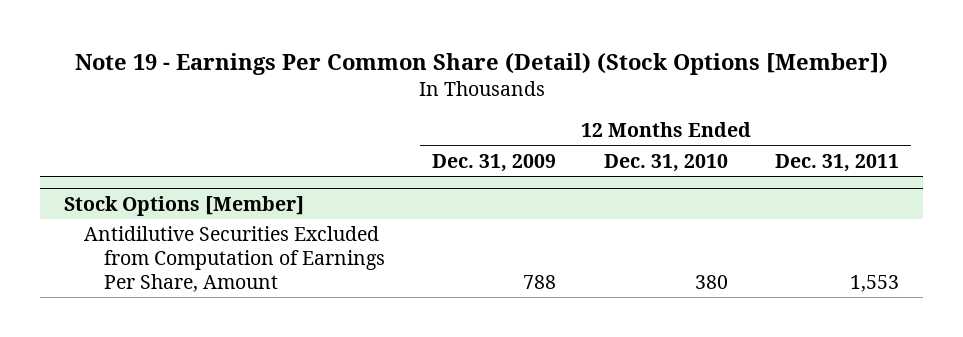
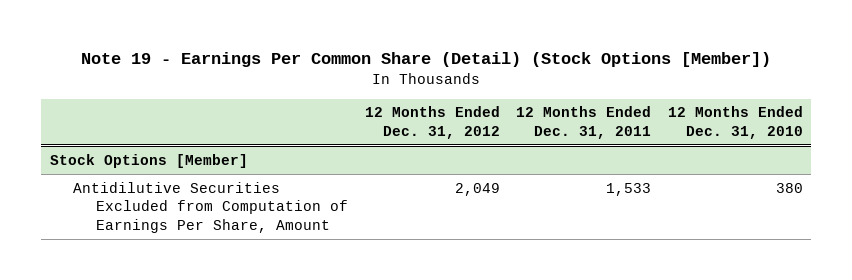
[432,153,557,172] Dec. 31, 2009 -> none
none -> [364,106,500,139] 12 Months Ended Dec. 31, 2012
[850,275,900,293] 1,553 -> [606,182,652,196] 1,533

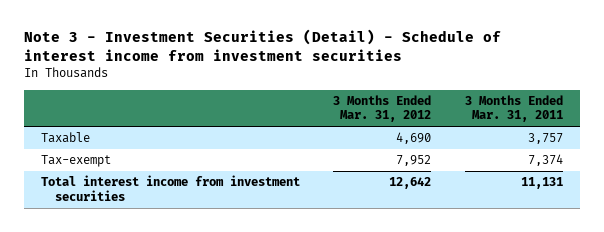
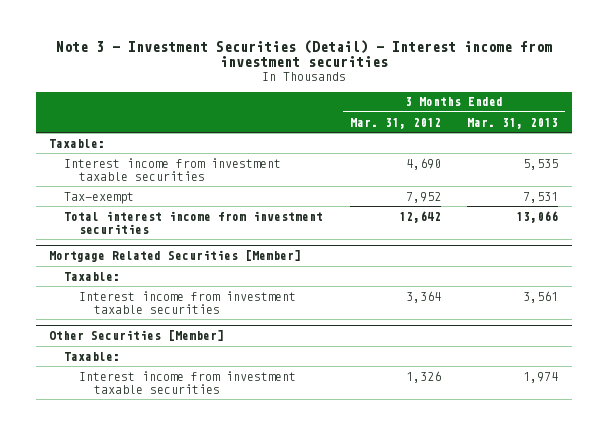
[23,29,501,62] Note 3 - Investment Securities (Detail) - Schedule of interest income from investment securities -> [55,39,552,68] Note 3 - Investment Securities (Detail) - Interest income from investment securities
[465,94,564,123] 3 Months Ended Mar. 31, 2011 -> none
none -> [467,117,559,129] Mar. 31, 2013
none -> [49,138,106,148] Taxable:
[40,132,90,144] Taxable -> [63,157,281,181] Interest income from investment taxable securities
none -> [49,250,302,263] Mortgage Related Securities [Member]
none -> [63,271,120,281] Taxable:
none -> [78,290,296,314] Interest income from investment taxable securities
none -> [49,330,225,342] Other Securities [Member]
none -> [63,351,120,361] Taxable:
none -> [78,370,296,394] Interest income from investment taxable securities

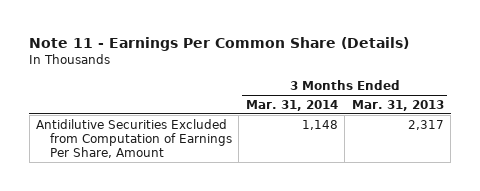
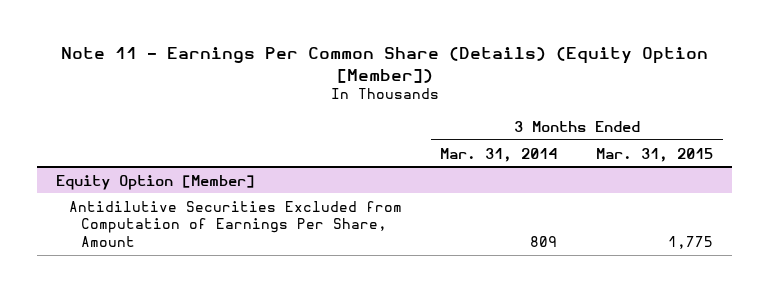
[29,37,410,52] Note 11 - Earnings Per Common Share (Details) -> [60,46,708,83] Note 11 - Earnings Per Common Share (Details) (Equity Option [Member])
[351,99,444,111] Mar. 31, 2013 -> none
none -> [595,147,713,162] Mar. 31, 2015
none -> [56,174,256,190] Equity Option [Member]
[301,119,338,130] 1,148 -> [530,235,558,247] 809

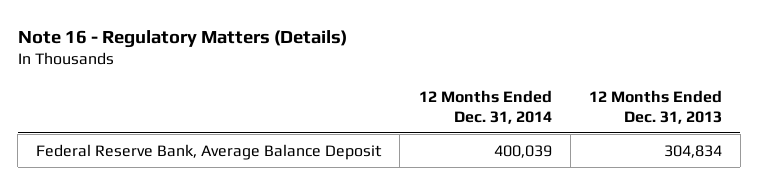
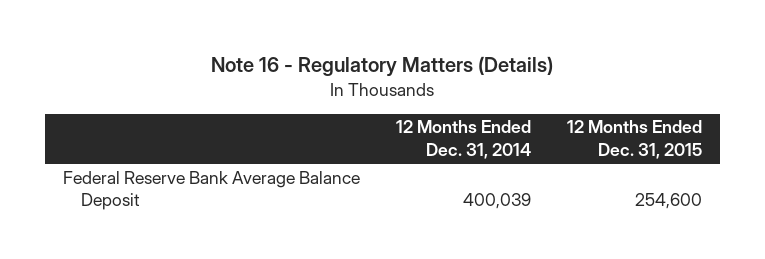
[588,89,722,124] 12 Months Ended Dec. 31, 2013 -> none
none -> [566,120,702,160] 12 Months Ended Dec. 31, 2015
[36,143,383,160] Federal Reserve Bank, Average Balance Deposit -> [62,170,360,211] Federal Reserve Bank Average Balance Deposit

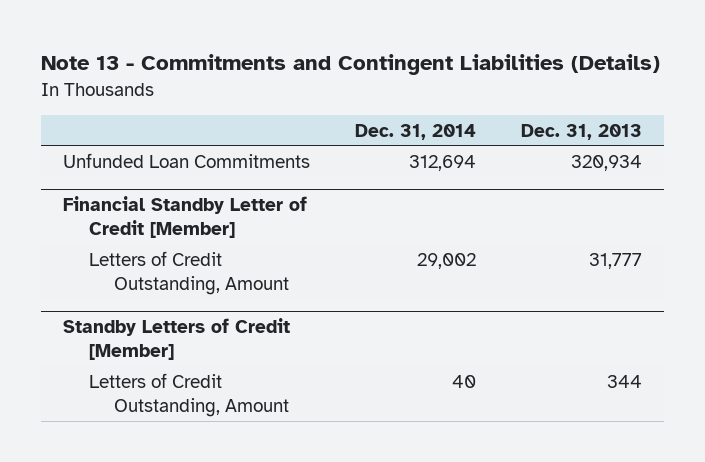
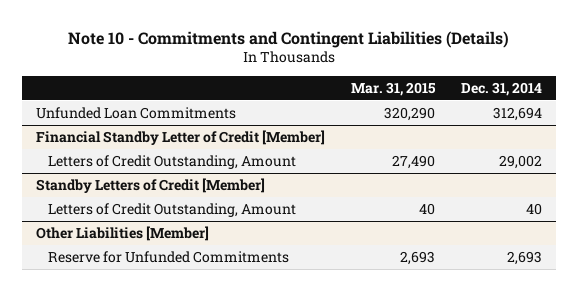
[40,54,660,76] Note 13 - Commitments and Contingent Liabilities (Details) -> [67,30,509,48] Note 10 - Commitments and Contingent Liabilities (Details)
[521,123,643,140] Dec. 31, 2013 -> none
none -> [350,82,436,97] Mar. 31, 2015
none -> [35,225,209,241] Other Liabilities [Member]
none -> [48,250,290,263] Reserve for Unfunded Commitments

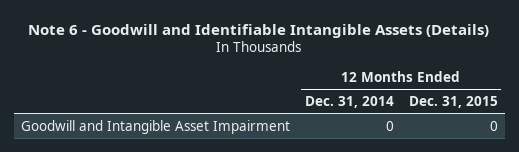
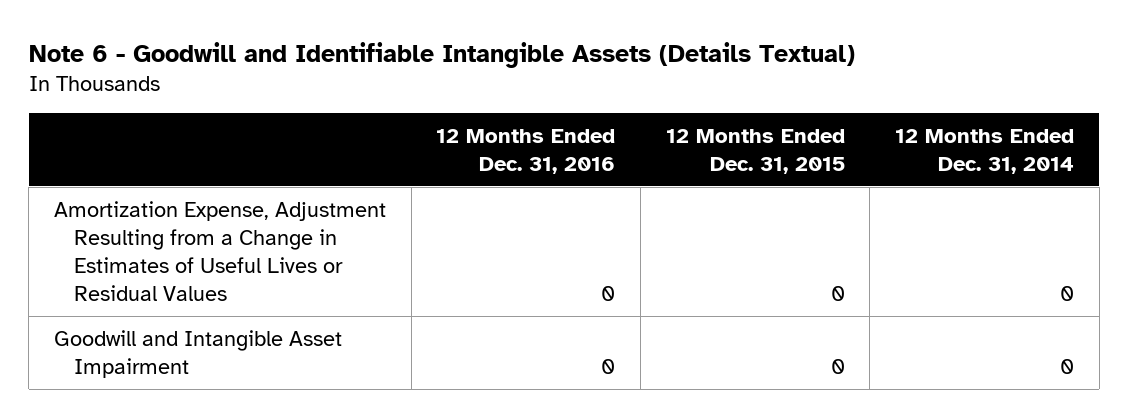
[28,23,490,38] Note 6 - Goodwill and Identifiable Intangible Assets (Details) -> [28,42,855,69] Note 6 - Goodwill and Identifiable Intangible Assets (Details Textual)
none -> [436,128,616,174] 12 Months Ended Dec. 31, 2016
none -> [54,200,387,301] Amortization Expense, Adjustment Resulting from a Change in Estimates of Useful Lives or Residual Values

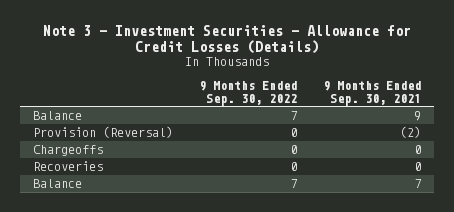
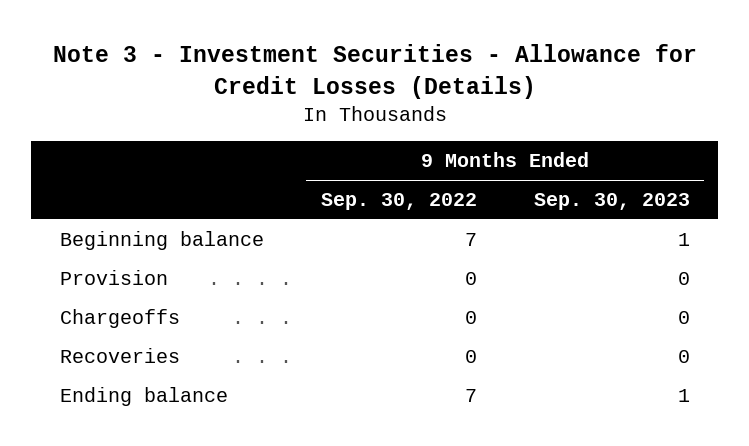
[323,81,422,106] 9 Months Ended Sep. 30, 2021 -> none
none -> [533,193,690,211] Sep. 30, 2023
[33,111,83,121] Balance -> [59,231,264,251] Beginning balance
[33,126,174,139] Provision (Reversal) -> [59,270,168,286] Provision
[33,179,83,189] Balance -> [59,387,228,407] Ending balance

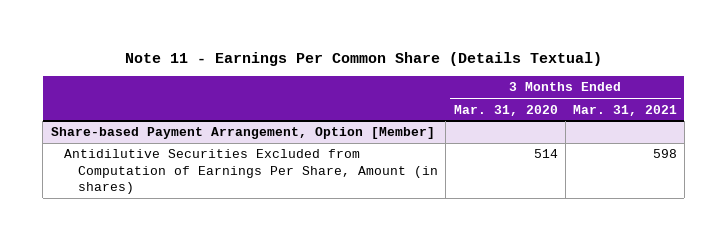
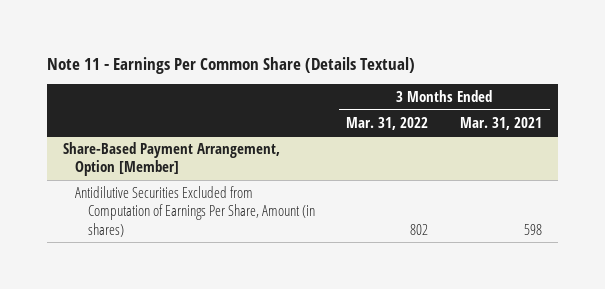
[453,104,558,116] Mar. 31, 2020 -> none
none -> [346,116,429,130] Mar. 31, 2022
[50,127,435,140] Share-based Payment Arrangement, Option [Member] -> [62,141,280,177] Share-Based Payment Arrangement, Option [Member]

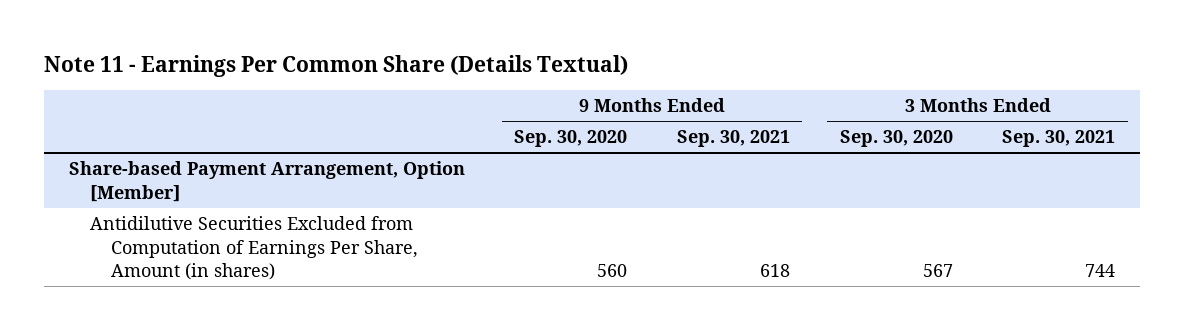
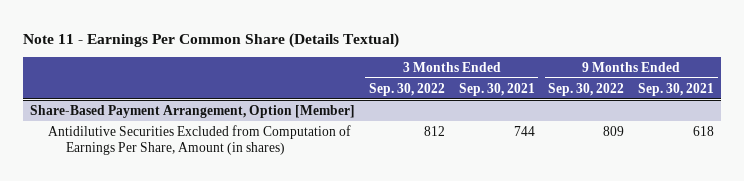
[514,130,628,148] Sep. 30, 2020 -> none
[839,130,953,148] Sep. 30, 2020 -> none
none -> [368,82,445,96] Sep. 30, 2022
none -> [548,82,625,96] Sep. 30, 2022
[68,161,465,202] Share-based Payment Arrangement, Option [Member] -> [29,104,355,118] Share-Based Payment Arrangement, Option [Member]

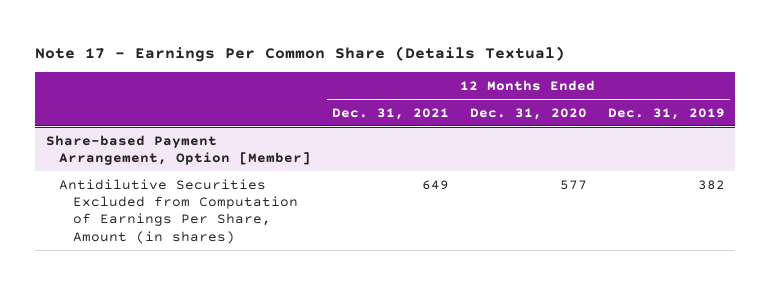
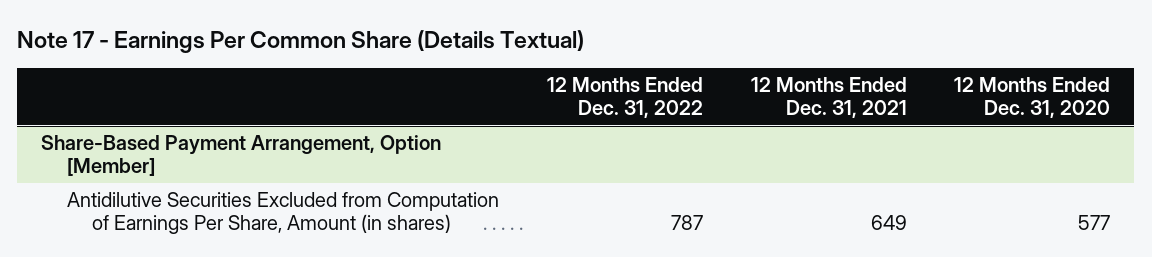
[607,107,725,120] Dec. 31, 2019 -> none
none -> [546,77,703,119] 12 Months Ended Dec. 31, 2022
[45,134,312,165] Share-based Payment Arrangement, Option [Member] -> [41,135,442,177] Share-Based Payment Arrangement, Option [Member]

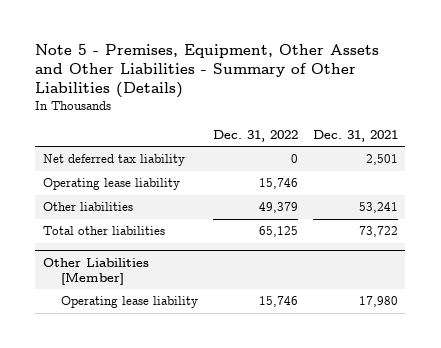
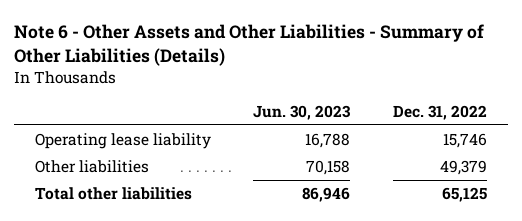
[35,43,380,99] Note 5 - Premises, Equipment, Other Assets and Other Liabilities - Summary of Other Liabilities (Details) -> [13,23,484,66] Note 6 - Other Assets and Other Liabilities - Summary of Other Liabilities (Details)
[313,129,399,142] Dec. 31, 2021 -> none
none -> [253,104,352,120] Jun. 30, 2023
[42,154,185,167] Net deferred tax liability -> none
[42,257,149,285] Other Liabilities [Member] -> none
[61,296,199,309] Operating lease liability -> none

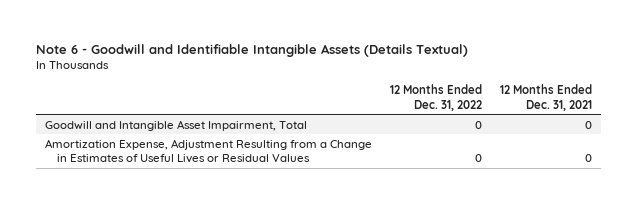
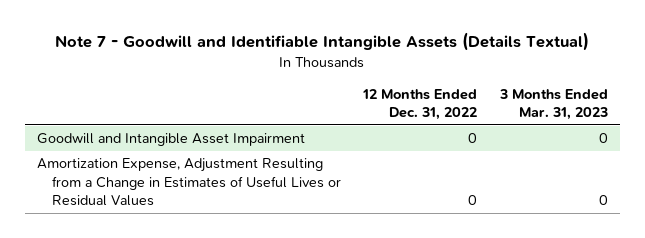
[35,43,468,57] Note 6 - Goodwill and Identifiable Intangible Assets (Details Textual) -> [55,32,590,52] Note 7 - Goodwill and Identifiable Intangible Assets (Details Textual)
[499,83,592,111] 12 Months Ended Dec. 31, 2021 -> none
none -> [499,88,609,121] 3 Months Ended Mar. 31, 2023
[44,119,307,131] Goodwill and Intangible Asset Impairment, Total -> [36,133,305,147] Goodwill and Intangible Asset Impairment

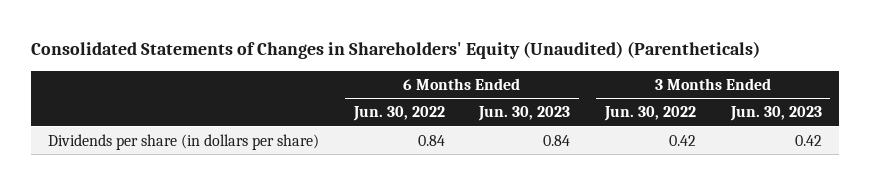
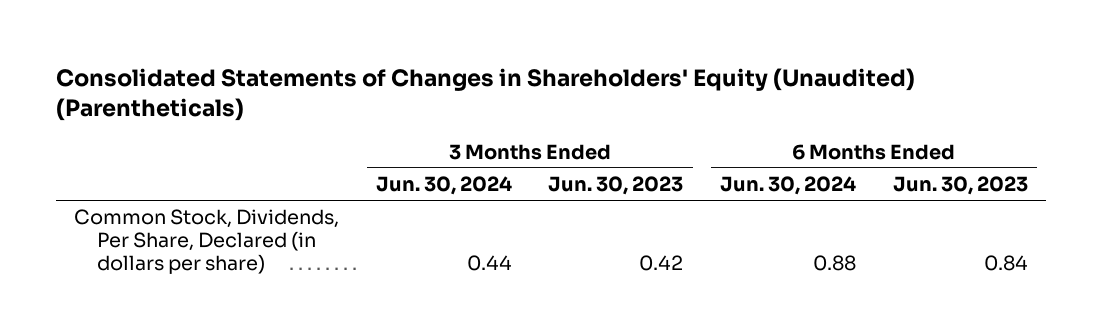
[352,106,445,122] Jun. 30, 2022 -> none
[604,106,697,122] Jun. 30, 2022 -> none
none -> [375,176,512,196] Jun. 30, 2024
none -> [720,176,857,196] Jun. 30, 2024
[48,133,320,150] Dividends per share (in dollars per share) -> [73,209,339,274] Common Stock, Dividends, Per Share, Declared (in dollars per share)

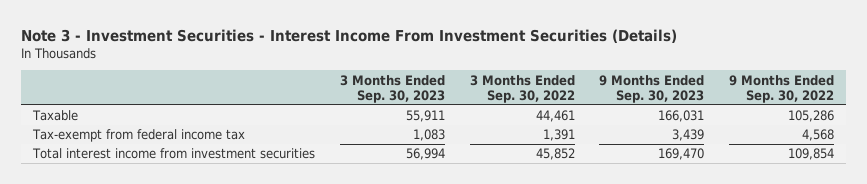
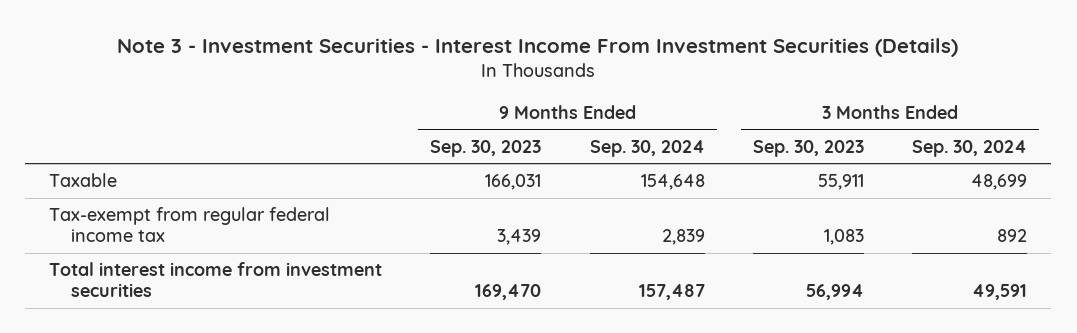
[469,74,575,103] 3 Months Ended Sep. 30, 2022 -> none
[728,74,834,103] 9 Months Ended Sep. 30, 2022 -> none
none -> [589,139,705,157] Sep. 30, 2024
none -> [912,139,1028,157] Sep. 30, 2024
[32,129,246,143] Tax-exempt from federal income tax -> [49,207,331,243] Tax-exempt from regular federal income tax

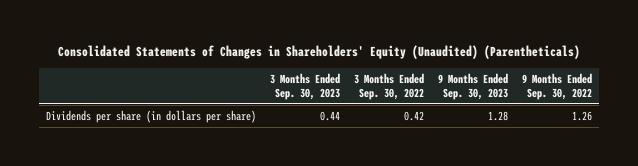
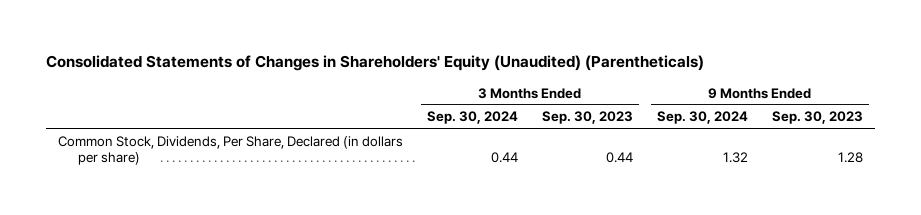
[353,72,424,100] 3 Months Ended Sep. 30, 2022 -> none
[522,72,593,100] 9 Months Ended Sep. 30, 2022 -> none
none -> [427,111,519,125] Sep. 30, 2024
none -> [657,111,749,125] Sep. 30, 2024
[45,110,256,124] Dividends per share (in dollars per share) -> [58,135,404,166] Common Stock, Dividends, Per Share, Declared (in dollars per share)

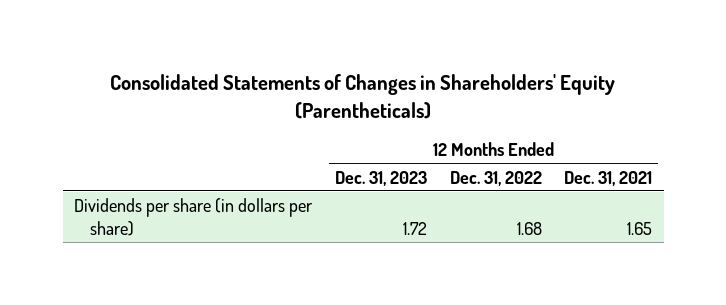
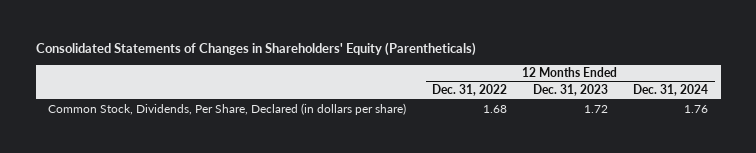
[564,170,653,186] Dec. 31, 2021 -> none
none -> [633,84,709,97] Dec. 31, 2024
[73,198,313,237] Dividends per share (in dollars per share) -> [48,102,407,115] Common Stock, Dividends, Per Share, Declared (in dollars per share)

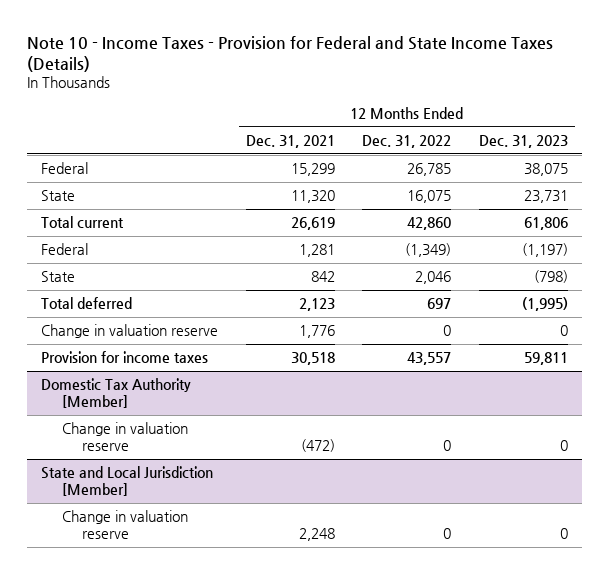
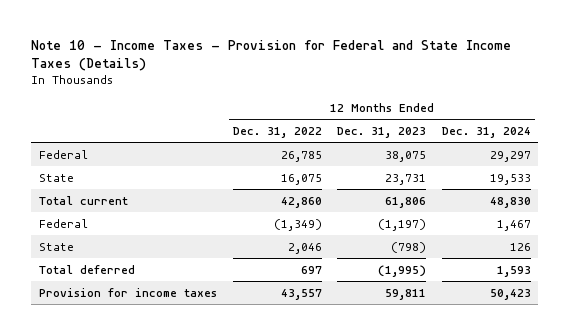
[245,135,335,149] Dec. 31, 2021 -> none
none -> [441,126,531,138] Dec. 31, 2024
[41,324,219,339] Change in valuation reserve -> none
[41,378,192,409] Domestic Tax Authority [Member] -> none
[61,422,188,452] Change in valuation reserve -> none
[41,466,214,497] State and Local Jurisdiction [Member] -> none
[61,510,188,540] Change in valuation reserve -> none

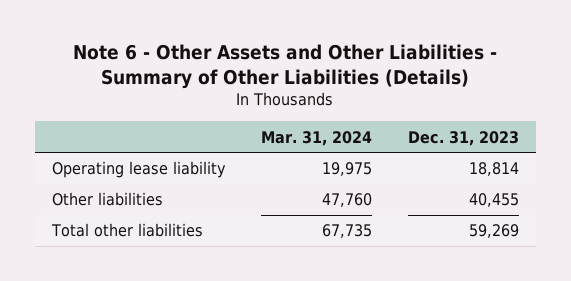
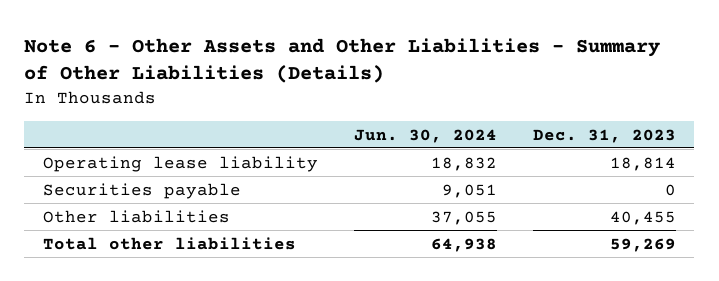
[261,130,373,146] Mar. 31, 2024 -> none
none -> [353,128,497,143] Jun. 30, 2024
none -> [42,182,241,199] Securities payable

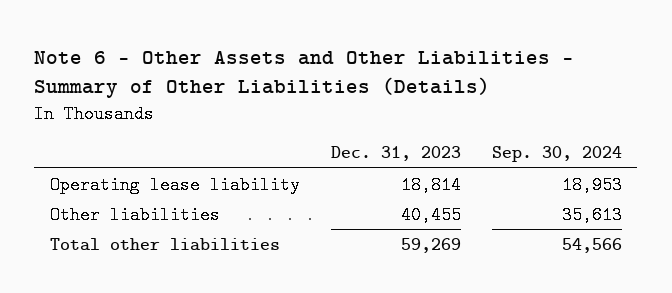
[353,128,497,143] Jun. 30, 2024 -> none
none -> [491,146,622,163] Sep. 30, 2024
[42,182,241,199] Securities payable -> none

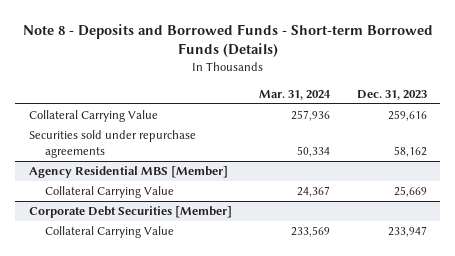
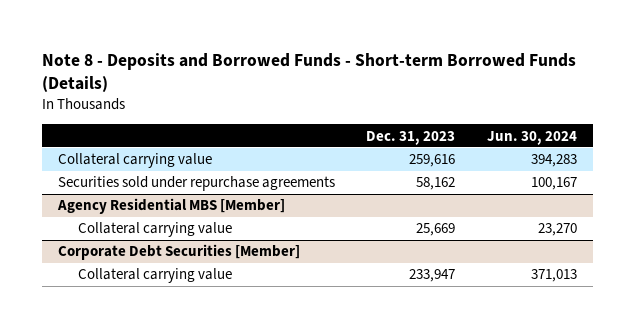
[258,89,331,100] Mar. 31, 2024 -> none
none -> [486,130,577,145] Jun. 30, 2024
[28,110,158,123] Collateral Carrying Value -> [57,153,212,169] Collateral carrying value
[44,186,174,199] Collateral Carrying Value -> [77,222,232,238] Collateral carrying value
[44,226,174,239] Collateral Carrying Value -> [77,268,232,284] Collateral carrying value

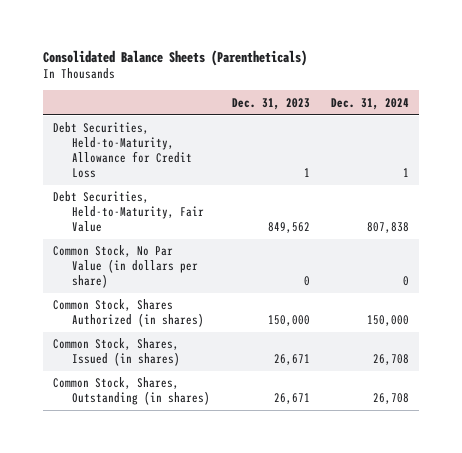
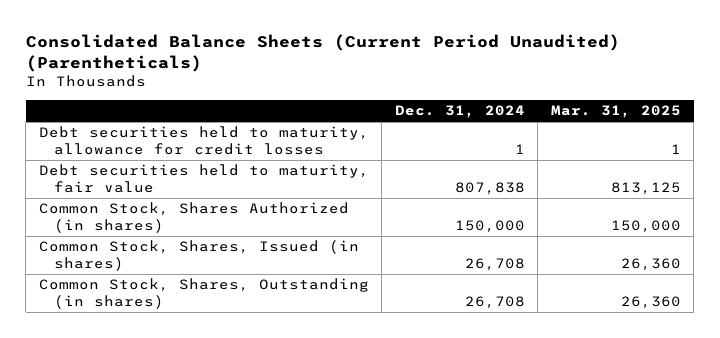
[42,49,307,66] Consolidated Balance Sheets (Parentheticals) -> [25,33,620,72] Consolidated Balance Sheets (Current Period Unaudited) (Parentheticals)
[231,97,310,110] Dec. 31, 2023 -> none
none -> [550,105,681,119] Mar. 31, 2025
[53,245,199,289] Common Stock, No Par Value (in dollars per share) -> none
[53,122,193,178] Debt Securities, Held-to-Maturity, Allowance for Credit Loss -> [38,126,369,156] Debt securities held to maturity, allowance for credit losses
[53,191,205,233] Debt Securities, Held-to-Maturity, Fair Value -> [38,164,369,194] Debt securities held to maturity, fair value

